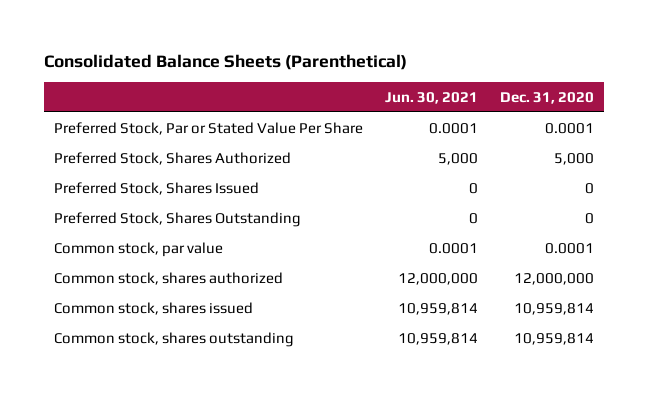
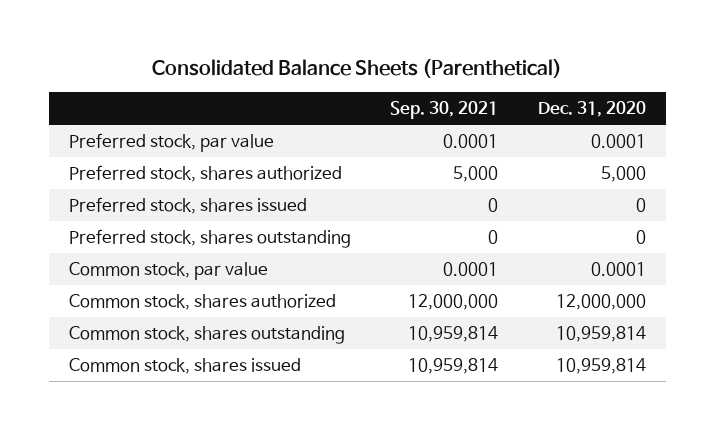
[385,92,479,105] Jun. 30, 2021 -> none
none -> [390,101,499,120] Sep. 30, 2021
[54,121,364,135] Preferred Stock, Par or Stated Value Per Share -> [68,133,274,153] Preferred stock, par value
[54,151,292,165] Preferred Stock, Shares Authorized -> [68,165,342,183] Preferred stock, shares authorized
[54,181,260,195] Preferred Stock, Shares Issued -> [68,197,307,215] Preferred stock, shares issued
[54,211,302,227] Preferred Stock, Shares Outstanding -> [68,229,351,249] Preferred stock, shares outstanding
[54,301,254,315] Common stock, shares issued -> [68,358,301,375] Common stock, shares issued

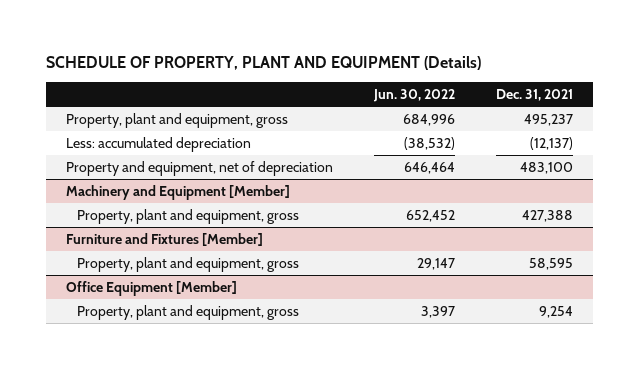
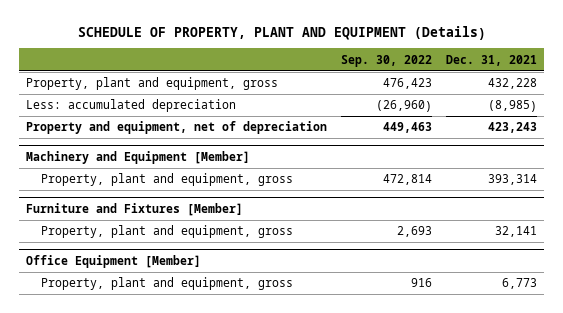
[373,88,456,102] Jun. 30, 2022 -> none
none -> [341,54,433,67] Sep. 30, 2022
[523,114,573,127] 495,237 -> [487,78,537,90] 432,228
[529,137,573,151] (12,137) -> [487,100,537,113] (8,985)
[519,162,573,175] 483,100 -> [487,122,537,134] 423,243
[521,210,573,223] 427,388 -> [487,174,537,186] 393,314
[528,258,573,271] 58,595 -> [494,226,537,238] 32,141
[538,306,573,319] 9,254 -> [501,278,537,290] 6,773

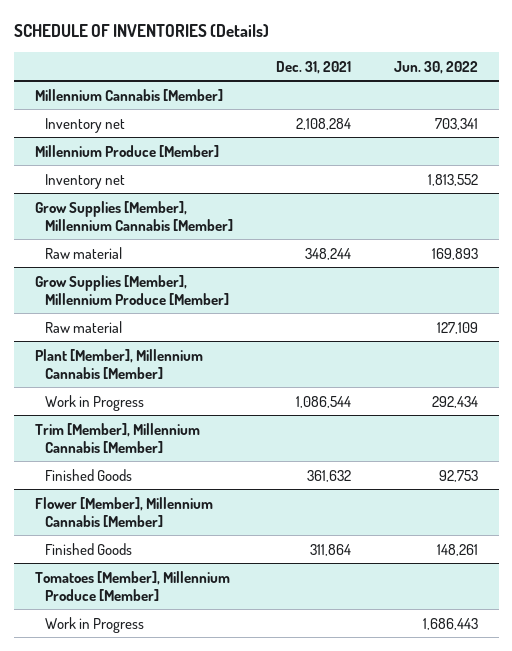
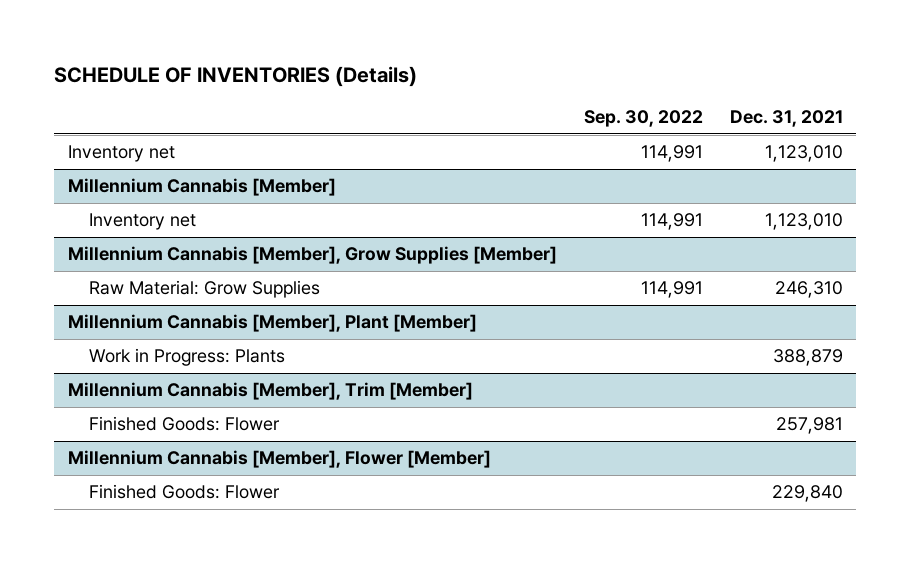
[393,60,478,74] Jun. 30, 2022 -> none
none -> [583,110,703,128] Sep. 30, 2022
none -> [67,145,175,163] Inventory net
[34,144,219,157] Millennium Produce [Member] -> none
[45,173,126,189] Inventory net -> none
[34,274,230,305] Grow Supplies [Member], Millennium Produce [Member] -> none
[45,320,123,333] Raw material -> none
[34,570,230,601] Tomatoes [Member], Millennium Produce [Member] -> none
[45,616,145,633] Work in Progress -> none
[295,117,351,130] 2,108,284 -> [764,213,843,231] 1,123,010
[34,200,234,231] Grow Supplies [Member], Millennium Cannabis [Member] -> [67,246,557,265] Millennium Cannabis [Member], Grow Supplies [Member]
[45,246,123,259] Raw material -> [88,280,320,299] Raw Material: Grow Supplies
[304,247,351,260] 348,244 -> [774,281,843,299] 246,310
[34,348,203,379] Plant [Member], Millennium Cannabis [Member] -> [67,314,477,333] Millennium Cannabis [Member], Plant [Member]
[45,394,145,411] Work in Progress -> [88,348,285,367] Work in Progress: Plants
[295,395,351,408] 1,086,544 -> [772,349,843,367] 388,879
[34,422,200,453] Trim [Member], Millennium Cannabis [Member] -> [67,382,473,401] Millennium Cannabis [Member], Trim [Member]
[45,468,133,481] Finished Goods -> [88,416,280,432] Finished Goods: Flower
[306,469,351,482] 361,632 -> [775,417,843,435] 257,981
[34,496,213,527] Flower [Member], Millennium Cannabis [Member] -> [67,450,491,469] Millennium Cannabis [Member], Flower [Member]
[45,542,133,555] Finished Goods -> [88,484,280,500] Finished Goods: Flower
[309,543,351,556] 311,864 -> [771,485,843,503] 229,840

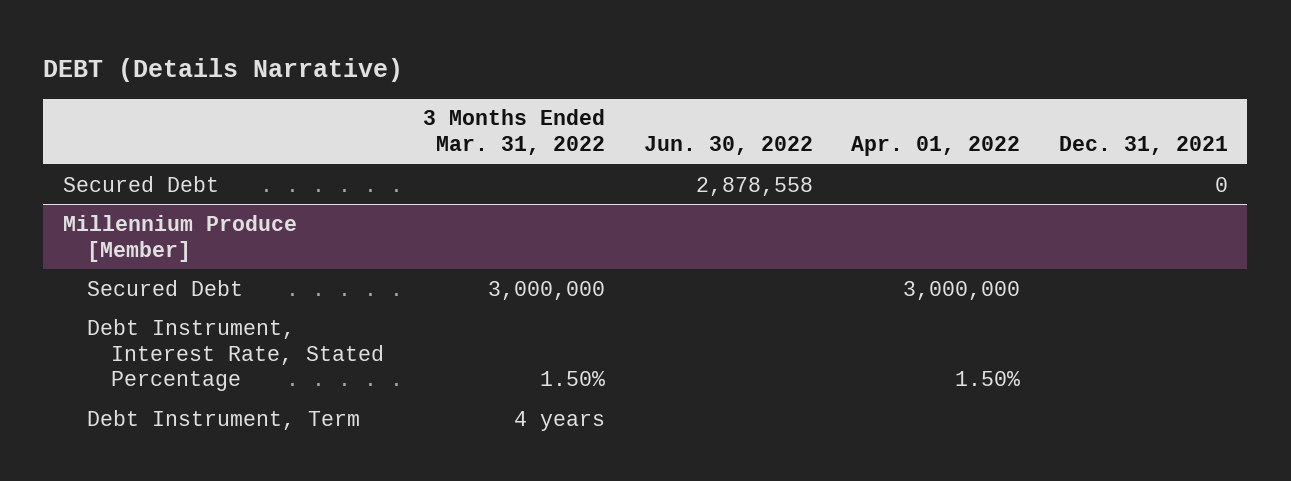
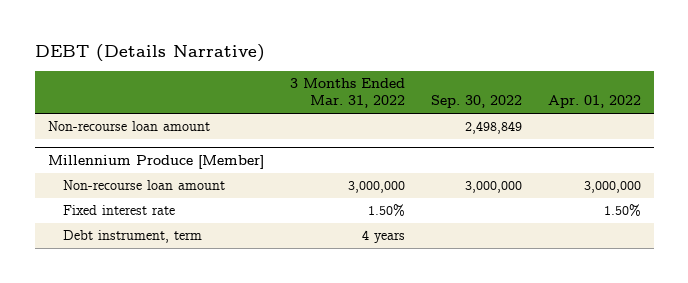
[643,136,813,156] Jun. 30, 2022 -> none
[1059,136,1229,156] Dec. 31, 2021 -> none
none -> [430,95,522,109] Sep. 30, 2022
[62,175,219,192] Secured Debt -> [47,121,210,132] Non-recourse loan amount
[86,279,243,296] Secured Debt -> [62,180,225,191] Non-recourse loan amount
[86,318,385,392] Debt Instrument, Interest Rate, Stated Percentage -> [62,205,175,216] Fixed interest rate
[86,409,360,430] Debt Instrument, Term -> [62,230,202,244] Debt instrument, term

